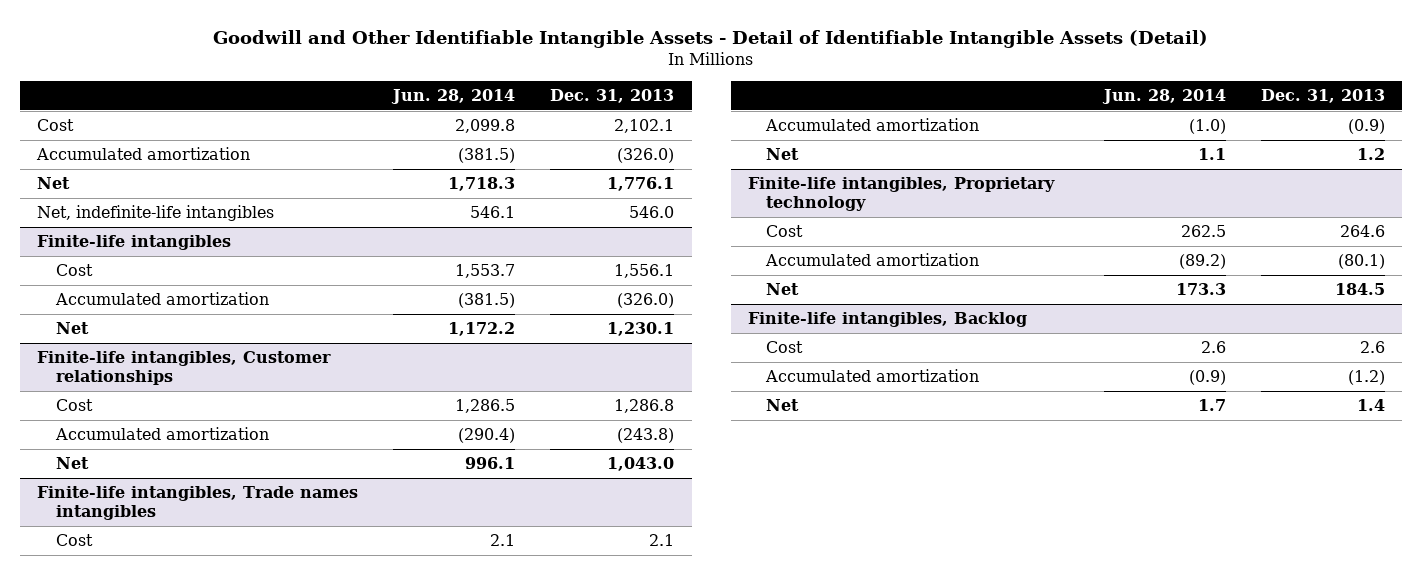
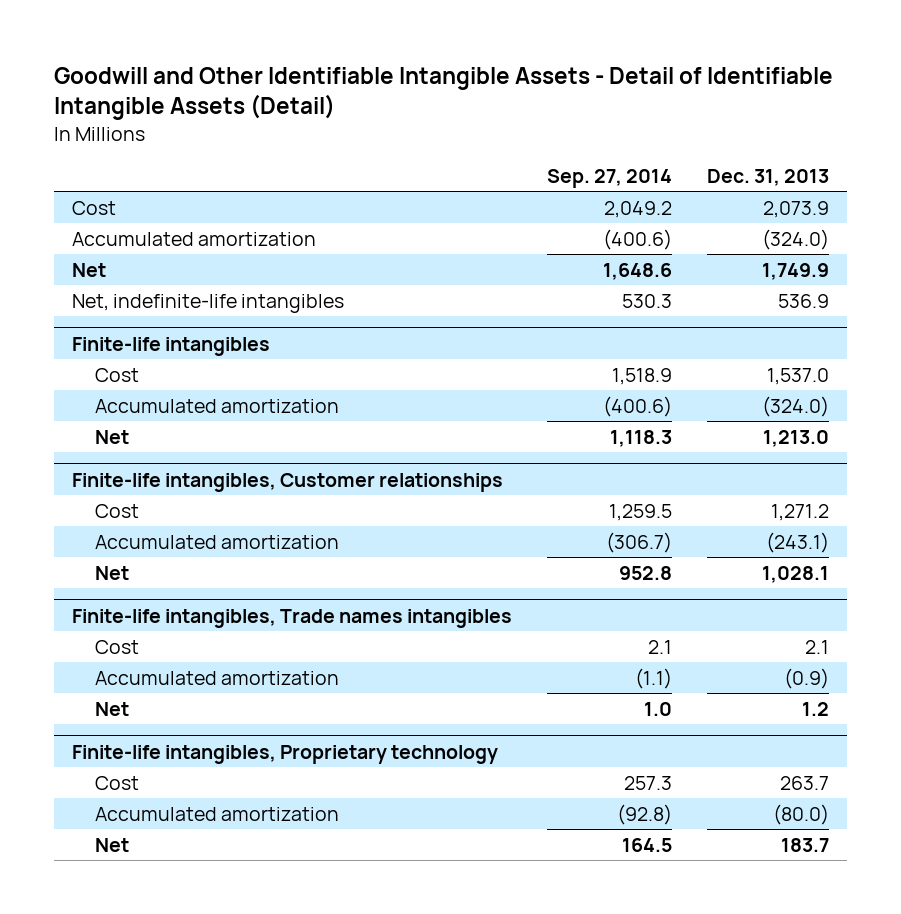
[391,88,516,104] Jun. 28, 2014 -> none
none -> [547,168,673,188] Sep. 27, 2014
[614,119,675,134] 2,102.1 -> [763,200,830,218] 2,073.9
[617,148,675,164] (326.0) -> [762,228,830,250] (324.0)
[607,177,675,192] 1,776.1 -> [762,262,830,280] 1,749.9
[629,206,675,219] 546.0 -> [778,293,830,308] 536.9
[614,264,675,279] 1,556.1 -> [767,367,830,385] 1,537.0
[617,293,675,309] (326.0) -> [762,395,830,417] (324.0)
[607,322,675,337] 1,230.1 -> [763,429,830,447] 1,213.0
[614,399,675,414] 1,286.8 -> [771,503,830,521] 1,271.2
[617,428,675,444] (243.8) -> [766,531,830,553] (243.1)
[607,457,675,472] 1,043.0 -> [762,565,830,583] 1,028.1
[748,312,1028,328] Finite-life intangibles, Backlog -> none
[766,341,804,354] Cost -> none
[765,369,980,383] Accumulated amortization -> none
[766,399,800,412] Net -> none
[1339,225,1385,238] 264.6 -> [780,775,830,790] 263.7
[1337,254,1385,270] (80.1) -> [773,803,830,825] (80.0)
[1334,283,1385,296] 184.5 -> [781,837,830,852] 183.7

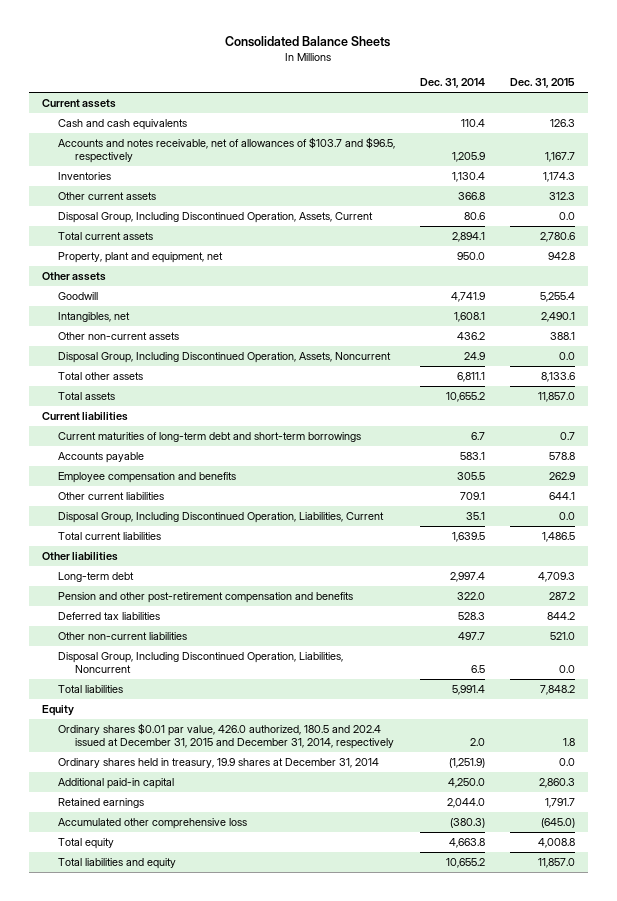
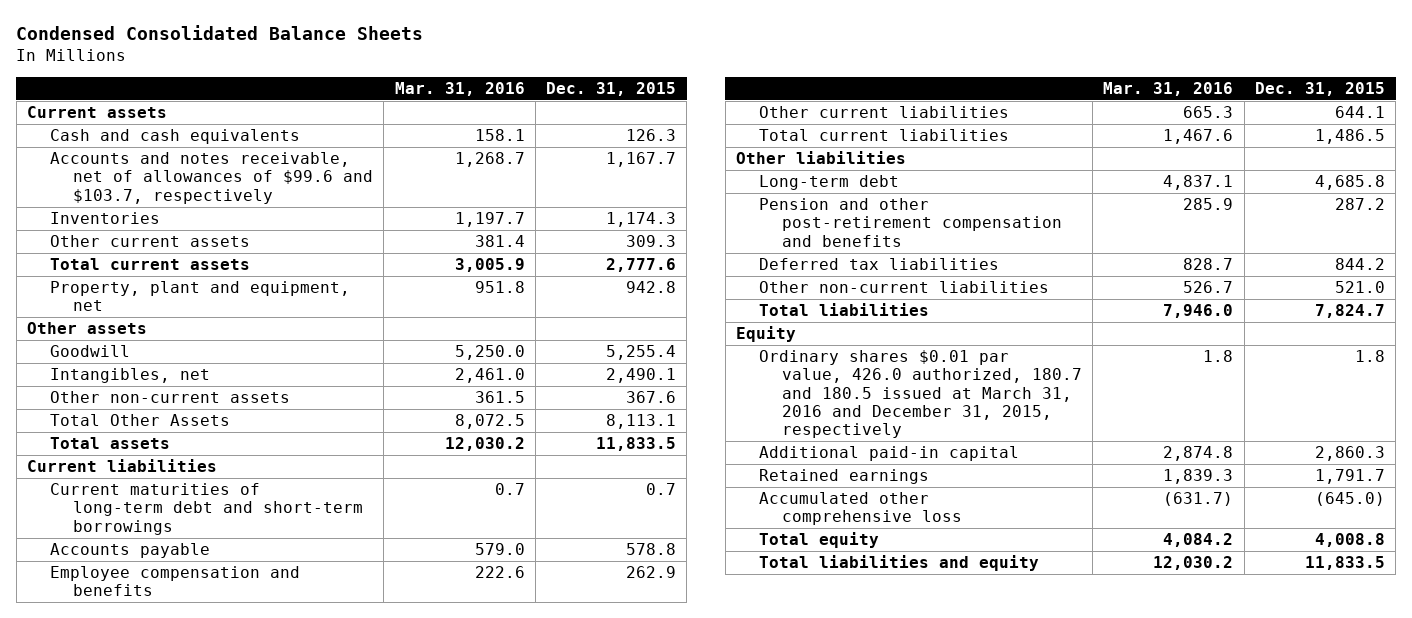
[225,36,391,48] Consolidated Balance Sheets -> [16,25,424,41] Condensed Consolidated Balance Sheets
[420,78,486,89] Dec. 31, 2014 -> none
none -> [394,81,525,96] Mar. 31, 2016
[58,137,396,164] Accounts and notes receivable, net of allowances of $103.7 and $96.5, respectively -> [50,152,374,204] Accounts and notes receivable, net of allowances of $99.6 and $103.7, respectively
[58,212,374,224] Disposal Group, Including Discontinued Operation, Assets, Current -> none
[549,192,576,201] 312.3 -> [625,235,676,248] 309.3
[540,232,576,243] 2,780.6 -> [605,258,676,273] 2,777.6
[58,352,392,364] Disposal Group, Including Discontinued Operation, Assets, Noncurrent -> none
[550,332,576,341] 388.1 -> [625,391,676,404] 367.6
[58,372,144,381] Total other assets -> [50,414,231,427] Total Other Assets
[541,372,576,383] 8,133.6 -> [605,414,676,430] 8,113.1
[538,392,576,403] 11,857.0 -> [595,437,676,452] 11,833.5
[58,512,385,524] Disposal Group, Including Discontinued Operation, Liabilities, Current -> none
[538,572,576,583] 4,709.3 -> [1314,175,1385,191] 4,685.8
[58,652,344,674] Disposal Group, Including Discontinued Operation, Liabilities, Noncurrent -> none
[540,685,576,696] 7,848.2 -> [1314,304,1385,319] 7,824.7
[58,758,380,769] Ordinary shares held in treasury, 19.9 shares at December 31, 2014 -> none
[58,723,394,750] Ordinary shares $0.01 par value, 426.0 authorized, 180.5 and 202.4 issued at December 31, 2015 and December 31, 2014, respectively -> [759,350,1082,439] Ordinary shares $0.01 par value, 426.0 authorized, 180.7 and 180.5 issued at March 31, 2016 and December 31, 2015, respectively
[538,858,576,869] 11,857.0 -> [1304,556,1385,571] 11,833.5

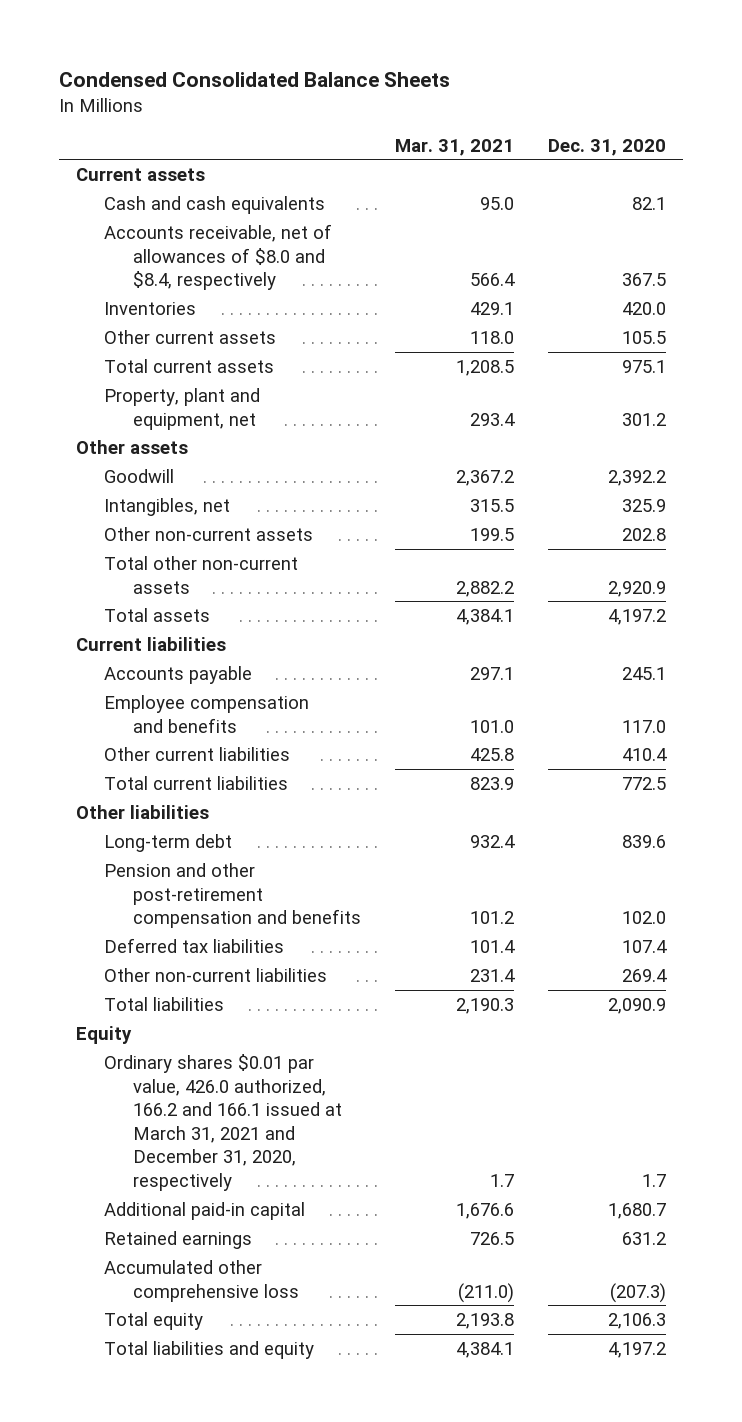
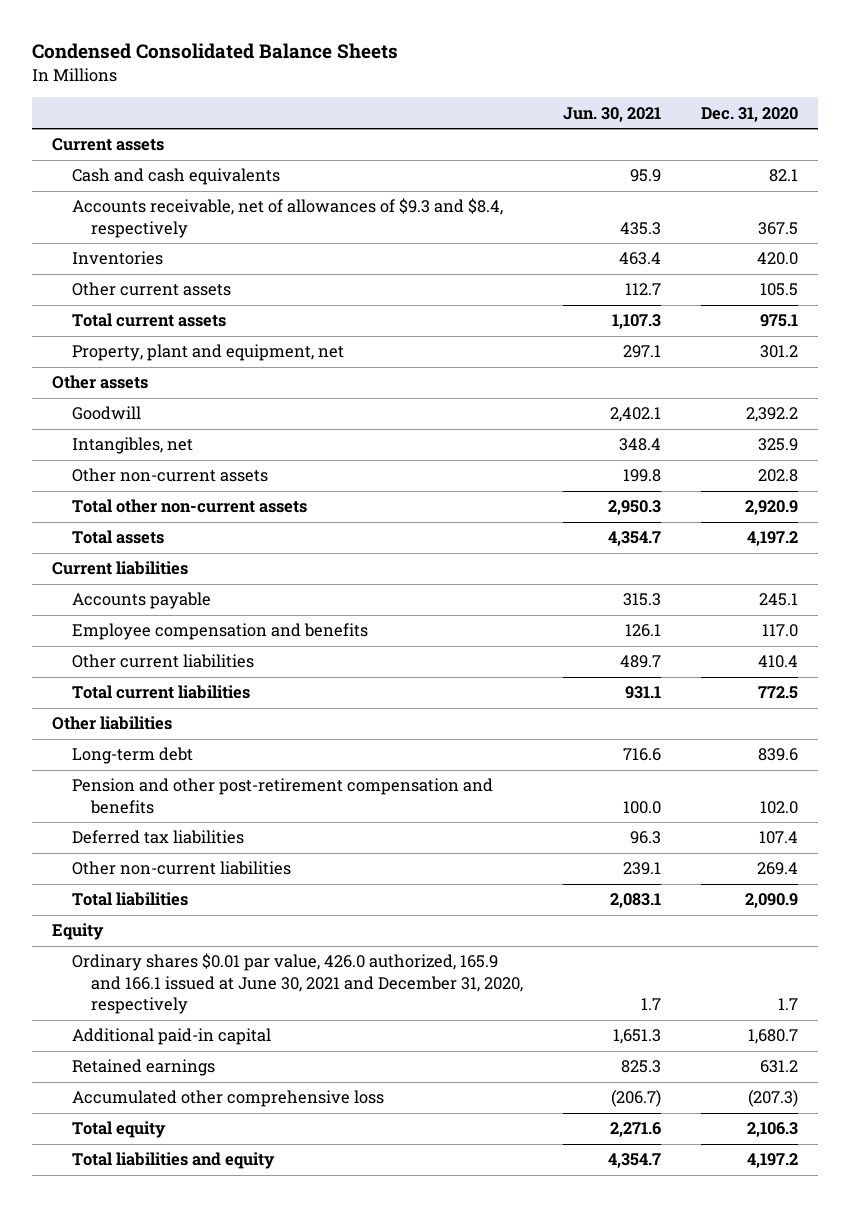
[394,138,514,156] Mar. 31, 2021 -> none
none -> [562,106,661,122] Jun. 30, 2021
[104,223,333,291] Accounts receivable, net of allowances of $8.0 and $8.4, respectively -> [71,198,503,238] Accounts receivable, net of allowances of $9.3 and $8.4, respectively
[104,1053,342,1191] Ordinary shares $0.01 par value, 426.0 authorized, 166.2 and 166.1 issued at March 31, 2021 and December 31, 2020, respectively -> [71,953,524,1015] Ordinary shares $0.01 par value, 426.0 authorized, 165.9 and 166.1 issued at June 30, 2021 and December 31, 2020, respectively

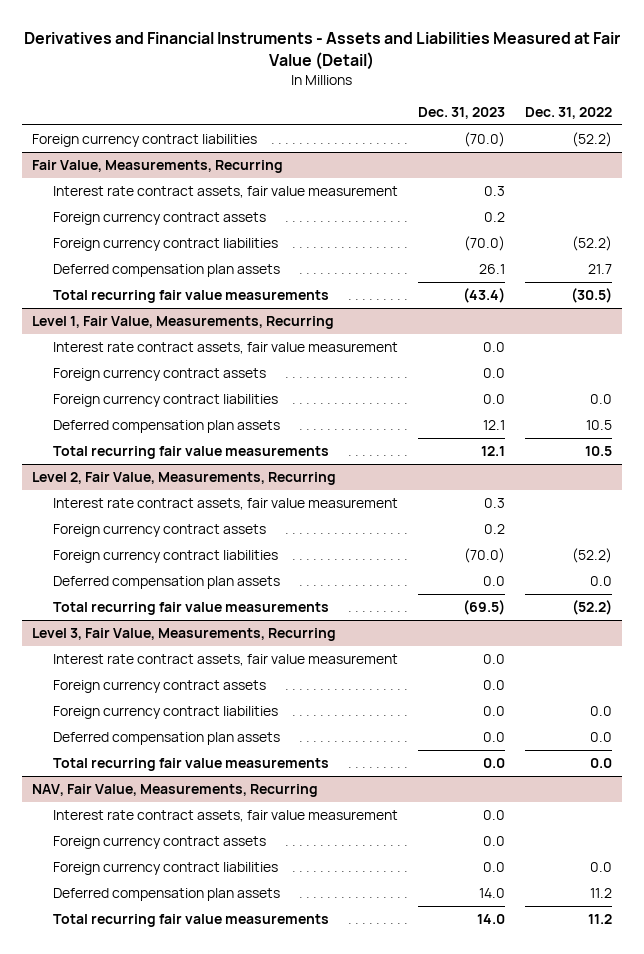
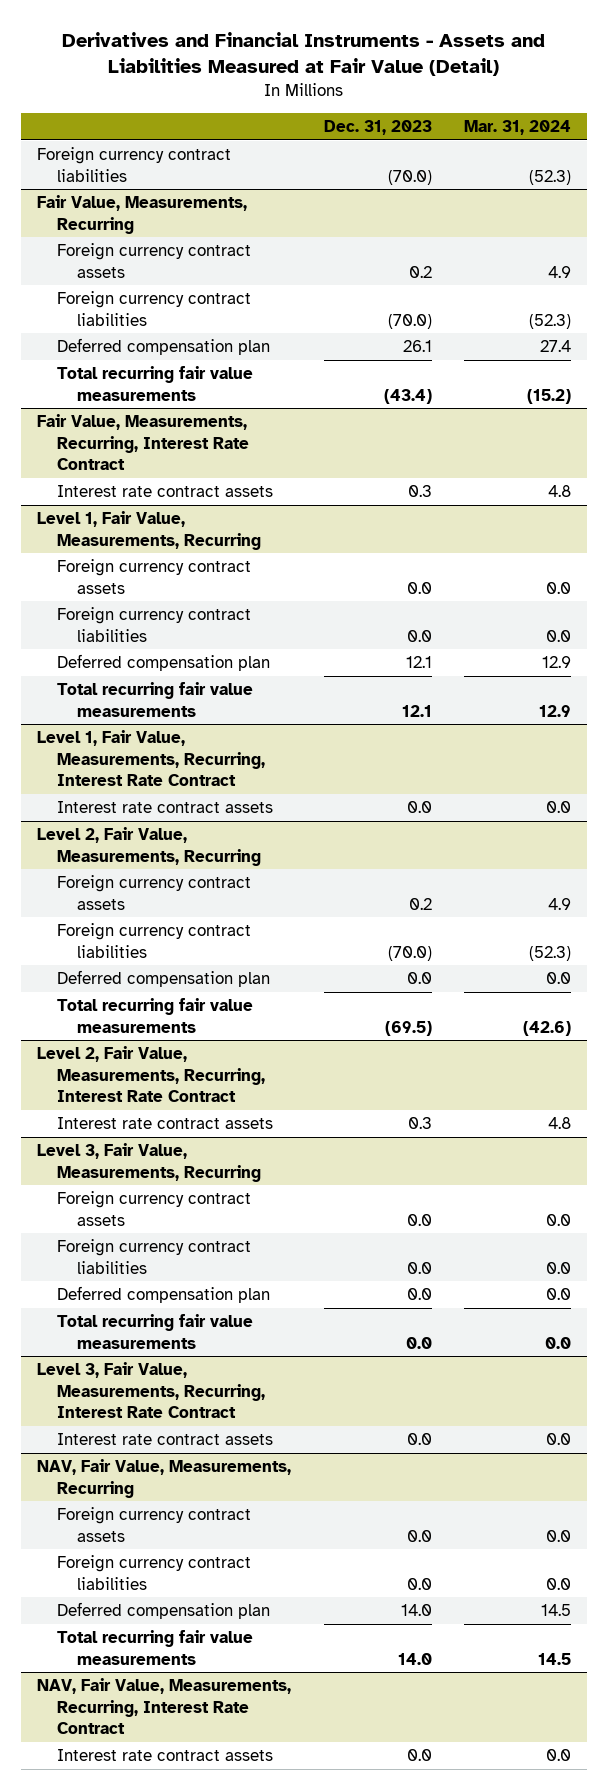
[524,107,612,120] Dec. 31, 2022 -> none
none -> [464,119,572,135] Mar. 31, 2024
[53,186,399,199] Interest rate contract assets, fair value measurement -> none
[53,264,281,278] Deferred compensation plan assets -> [57,338,271,356] Deferred compensation plan
none -> [37,414,250,471] Fair Value, Measurements, Recurring, Interest Rate Contract
none -> [57,485,274,498] Interest rate contract assets
[53,342,399,355] Interest rate contract assets, fair value measurement -> none
[53,420,281,434] Deferred compensation plan assets -> [57,654,271,672] Deferred compensation plan
none -> [37,730,266,787] Level 1, Fair Value, Measurements, Recurring, Interest Rate Contract
none -> [57,801,274,814] Interest rate contract assets
[53,498,399,511] Interest rate contract assets, fair value measurement -> none
[53,576,281,590] Deferred compensation plan assets -> [57,970,271,988] Deferred compensation plan
none -> [37,1046,266,1103] Level 2, Fair Value, Measurements, Recurring, Interest Rate Contract
none -> [57,1117,274,1130] Interest rate contract assets
[53,654,399,667] Interest rate contract assets, fair value measurement -> none
[53,732,281,746] Deferred compensation plan assets -> [57,1286,271,1304] Deferred compensation plan
none -> [37,1362,266,1419] Level 3, Fair Value, Measurements, Recurring, Interest Rate Contract
none -> [57,1433,274,1446] Interest rate contract assets
[53,810,399,823] Interest rate contract assets, fair value measurement -> none
[53,888,281,902] Deferred compensation plan assets -> [57,1602,271,1620] Deferred compensation plan
none -> [37,1678,292,1735] NAV, Fair Value, Measurements, Recurring, Interest Rate Contract
none -> [57,1749,274,1762] Interest rate contract assets

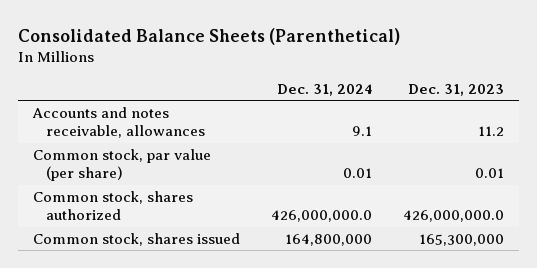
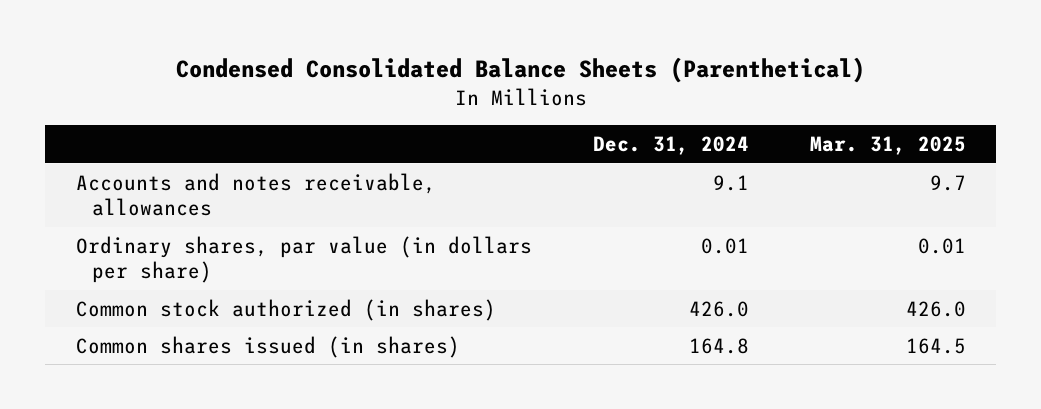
[18,27,401,45] Consolidated Balance Sheets (Parenthetical) -> [175,56,865,83] Condensed Consolidated Balance Sheets (Parenthetical)
[407,83,504,96] Dec. 31, 2023 -> none
none -> [809,136,966,156] Mar. 31, 2025
[33,148,212,182] Common stock, par value (per share) -> [75,235,532,284] Ordinary shares, par value (in dollars per share)
[33,190,194,221] Common stock, shares authorized -> [75,298,496,321] Common stock authorized (in shares)
[271,210,373,223] 426,000,000.0 -> [688,300,749,317] 426.0
[33,232,241,246] Common stock, shares issued -> [75,335,460,358] Common shares issued (in shares)
[285,233,373,246] 164,800,000 -> [688,337,749,354] 164.8

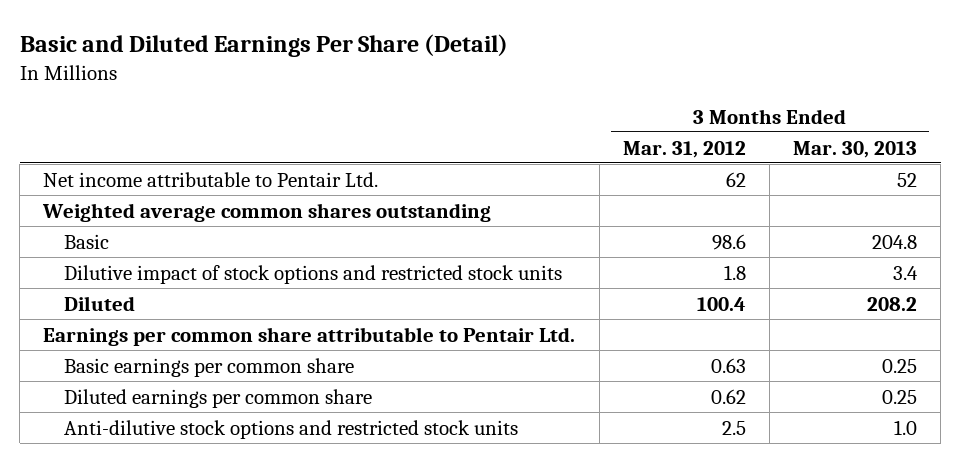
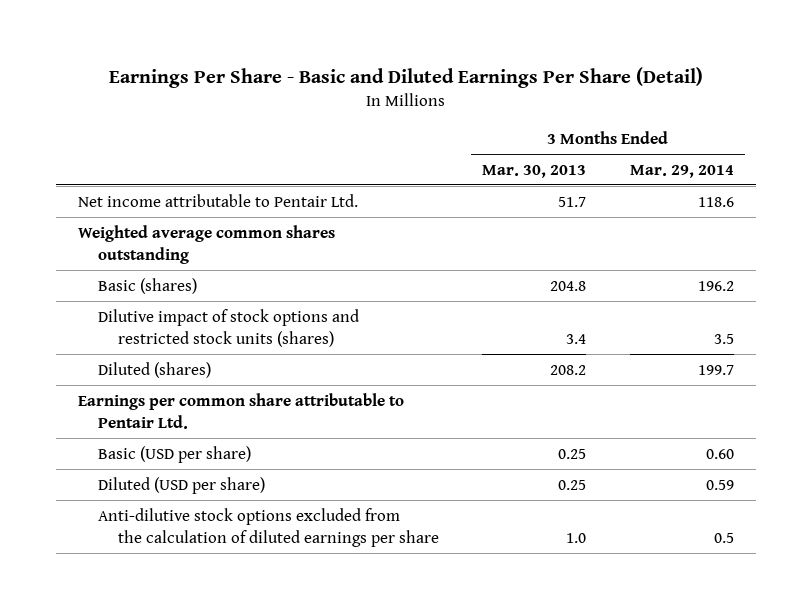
[19,34,508,58] Basic and Diluted Earnings Per Share (Detail) -> [109,66,704,88] Earnings Per Share - Basic and Diluted Earnings Per Share (Detail)
[622,140,746,158] Mar. 31, 2012 -> none
none -> [629,164,734,178] Mar. 29, 2014
[896,172,917,187] 52 -> [558,196,587,207] 51.7
[63,233,109,249] Basic -> [97,277,197,294] Basic (shares)
[63,264,562,284] Dilutive impact of stock options and restricted stock units -> [97,308,359,347] Dilutive impact of stock options and restricted stock units (shares)
[63,295,135,311] Diluted -> [97,361,211,378] Diluted (shares)
[63,357,354,377] Basic earnings per common share -> [97,445,251,463] Basic (USD per share)
[63,388,372,408] Diluted earnings per common share -> [97,476,265,494] Diluted (USD per share)
[63,419,518,439] Anti-dilutive stock options and restricted stock units -> [97,507,439,547] Anti-dilutive stock options excluded from the calculation of diluted earnings per share

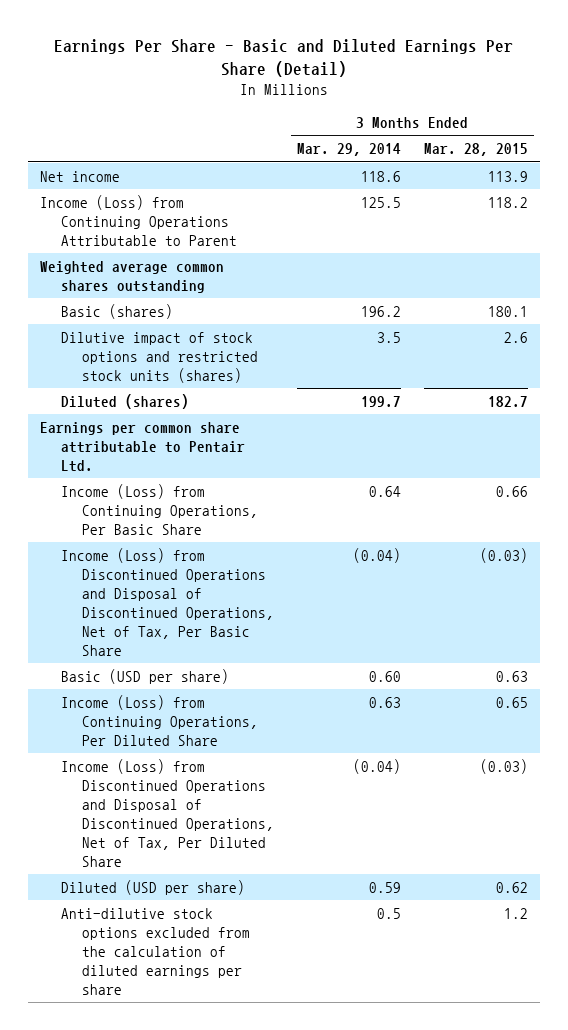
[482,164,587,178] Mar. 30, 2013 -> none
none -> [423,143,528,157] Mar. 28, 2015
[78,193,359,207] Net income attributable to Pentair Ltd. -> [39,170,120,182] Net income
none -> [39,194,237,246] Income (Loss) from Continuing Operations Attributable to Parent
none -> [60,483,258,535] Income (Loss) from Continuing Operations, Per Basic Share
none -> [60,547,274,656] Income (Loss) from Discontinued Operations and Disposal of Discontinued Operations, Net of Tax, Per Basic Share
none -> [60,694,258,746] Income (Loss) from Continuing Operations, Per Diluted Share
none -> [60,758,274,867] Income (Loss) from Discontinued Operations and Disposal of Discontinued Operations, Net of Tax, Per Diluted Share

